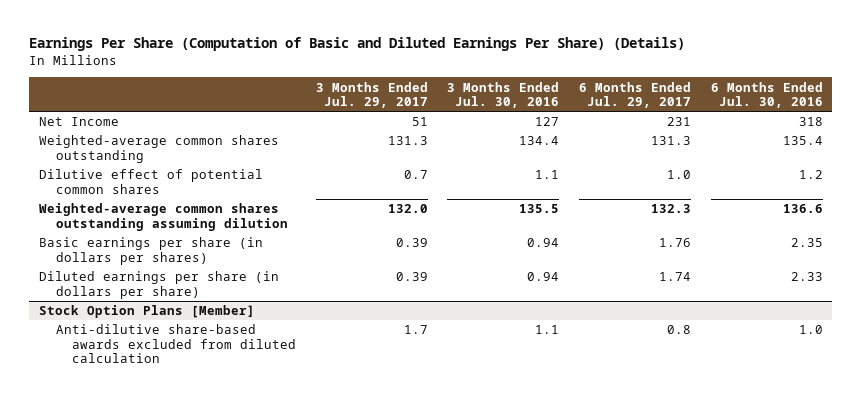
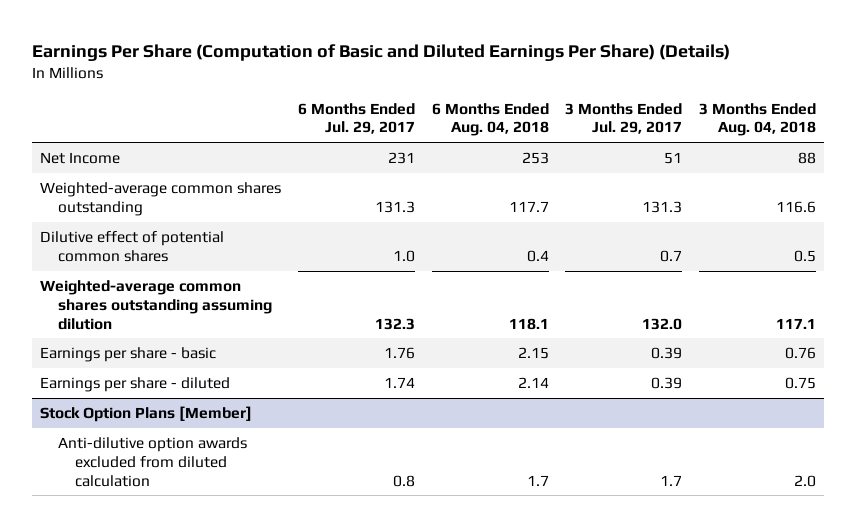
[447,81,560,108] 3 Months Ended Jul. 30, 2016 -> none
[710,81,823,108] 6 Months Ended Jul. 30, 2016 -> none
none -> [431,102,549,137] 6 Months Ended Aug. 04, 2018
none -> [698,102,816,137] 3 Months Ended Aug. 04, 2018
[39,237,264,265] Basic earnings per share (in dollars per shares) -> [40,347,217,363] Earnings per share - basic
[39,271,280,299] Diluted earnings per share (in dollars per share) -> [40,377,231,393] Earnings per share - diluted
[55,324,296,363] Anti-dilutive share-based awards excluded from diluted calculation -> [57,437,247,487] Anti-dilutive option awards excluded from diluted calculation

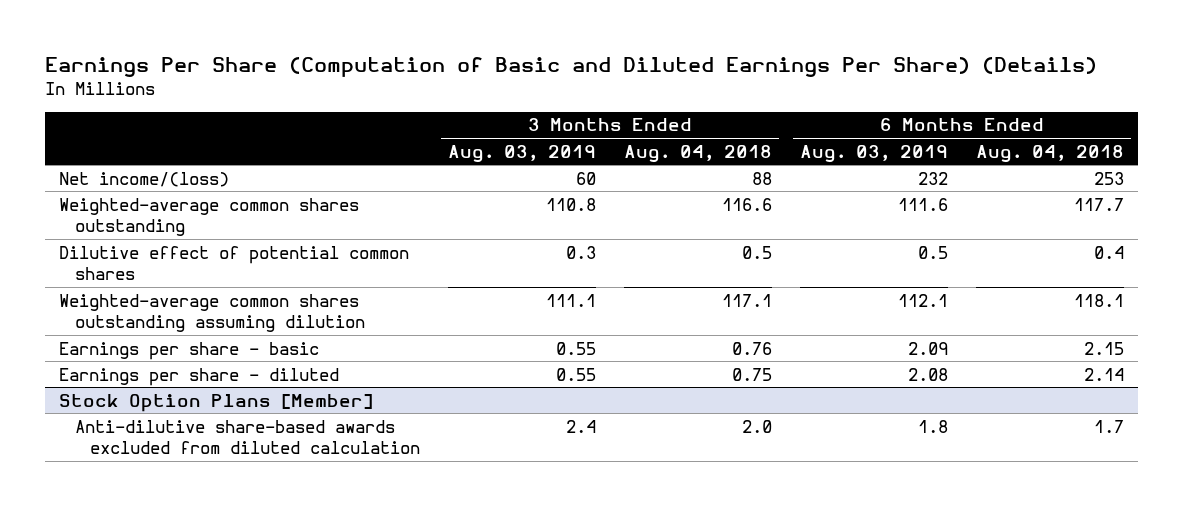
[298,102,416,135] 6 Months Ended Jul. 29, 2017 -> none
[565,102,683,135] 3 Months Ended Jul. 29, 2017 -> none
none -> [448,144,597,163] Aug. 03, 2019
none -> [800,144,949,163] Aug. 03, 2019
[40,152,121,165] Net Income -> [58,171,229,187] Net income/(loss)
[57,437,247,487] Anti-dilutive option awards excluded from diluted calculation -> [74,419,421,455] Anti-dilutive share-based awards excluded from diluted calculation

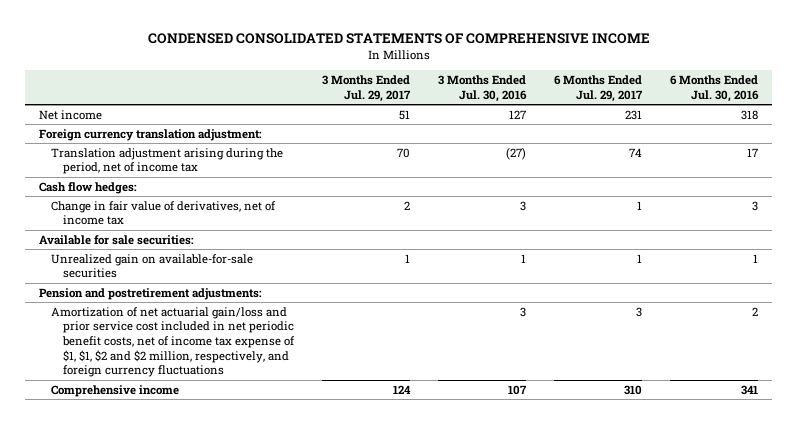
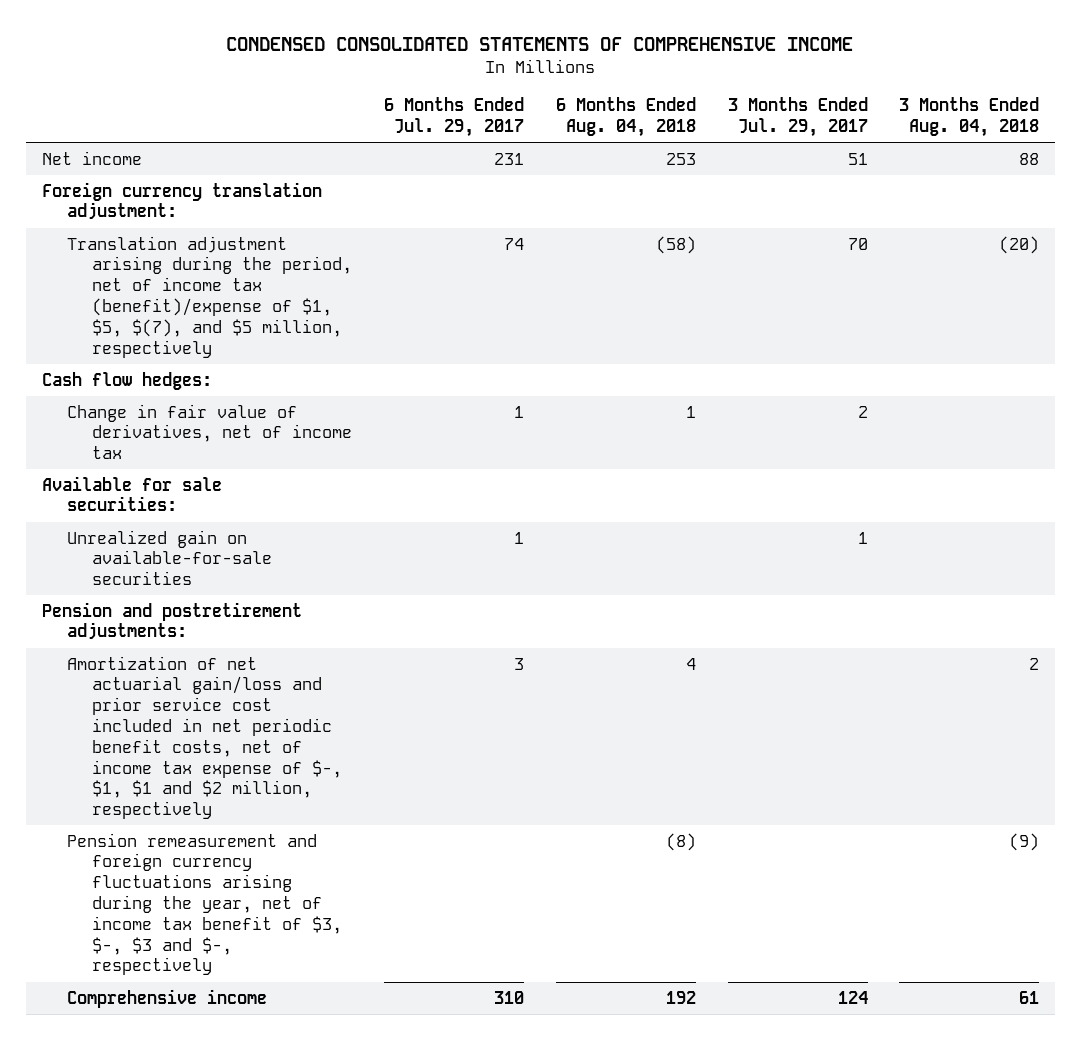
[437,75,527,102] 3 Months Ended Jul. 30, 2016 -> none
[669,75,759,102] 6 Months Ended Jul. 30, 2016 -> none
none -> [555,97,696,138] 6 Months Ended Aug. 04, 2018
none -> [899,97,1040,138] 3 Months Ended Aug. 04, 2018
[50,147,283,175] Translation adjustment arising during the period, net of income tax -> [66,235,353,358] Translation adjustment arising during the period, net of income tax (benefit)/expense of $1, $5, $(7), and $5 million, respectively
[50,306,295,378] Amortization of net actuarial gain/loss and prior service cost included in net periodic benefit costs, net of income tax expense of $1, $1, $2 and $2 million, respectively, and foreign currency fluctuations -> [66,655,343,820] Amortization of net actuarial gain/loss and prior service cost included in net periodic benefit costs, net of income tax expense of $-, $1, $1 and $2 million, respectively
none -> [66,832,343,976] Pension remeasurement and foreign currency fluctuations arising during the year, net of income tax benefit of $3, $-, $3 and $-, respectively

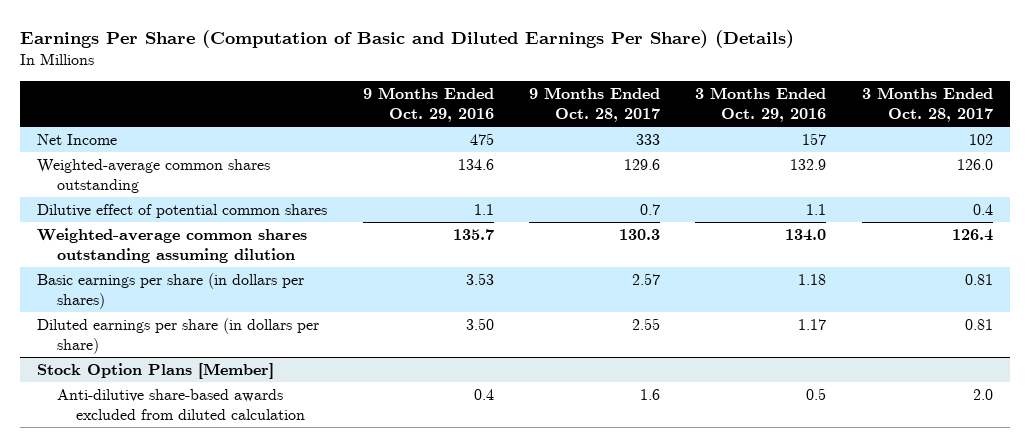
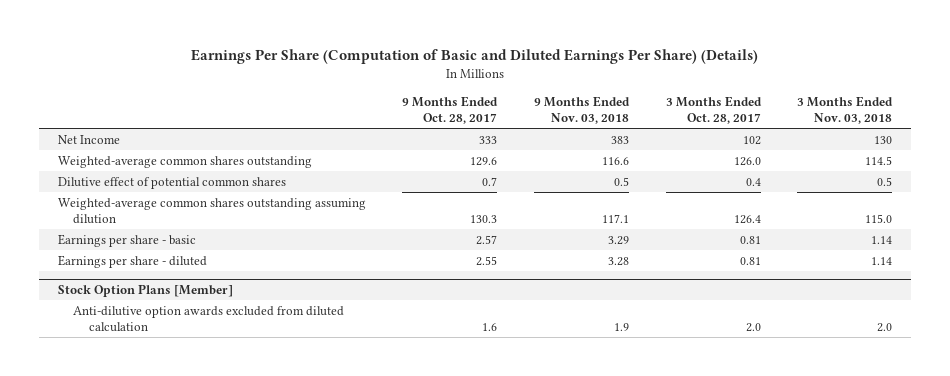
[362,86,494,122] 9 Months Ended Oct. 29, 2016 -> none
[695,86,827,122] 3 Months Ended Oct. 29, 2016 -> none
none -> [534,95,631,124] 9 Months Ended Nov. 03, 2018
none -> [797,95,894,124] 3 Months Ended Nov. 03, 2018
[37,272,305,310] Basic earnings per share (in dollars per shares) -> [57,233,196,247] Earnings per share - basic
[37,317,320,355] Diluted earnings per share (in dollars per share) -> [57,254,207,268] Earnings per share - diluted
[56,388,306,421] Anti-dilutive share-based awards excluded from diluted calculation -> [73,305,345,332] Anti-dilutive option awards excluded from diluted calculation

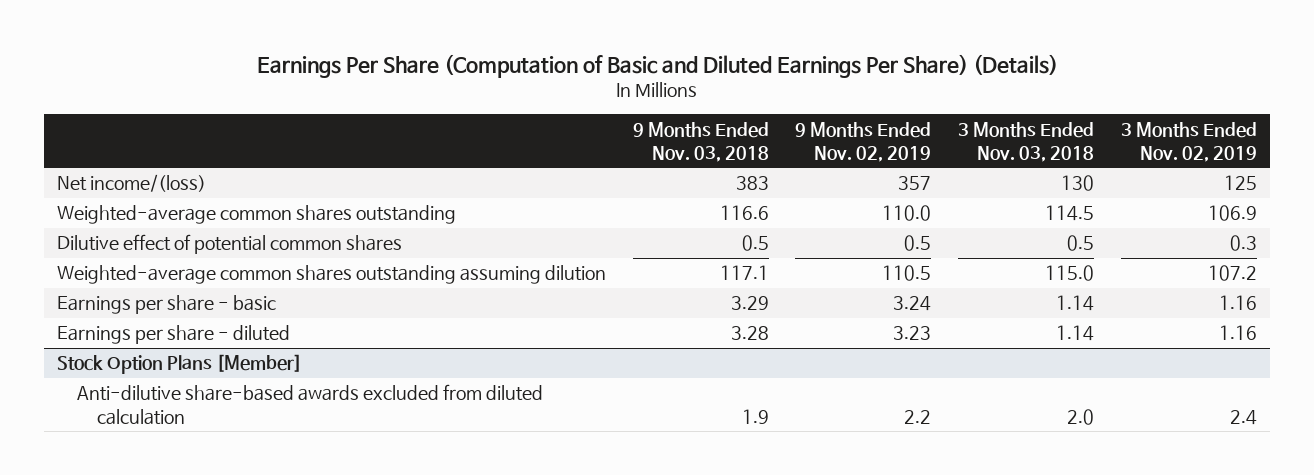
[402,95,499,124] 9 Months Ended Oct. 28, 2017 -> none
[665,95,762,124] 3 Months Ended Oct. 28, 2017 -> none
none -> [795,121,932,163] 9 Months Ended Nov. 02, 2019
none -> [1120,121,1257,163] 3 Months Ended Nov. 02, 2019
[57,134,120,144] Net Income -> [57,174,207,193] Net income/(loss)
[73,305,345,332] Anti-dilutive option awards excluded from diluted calculation -> [77,384,544,425] Anti-dilutive share-based awards excluded from diluted calculation

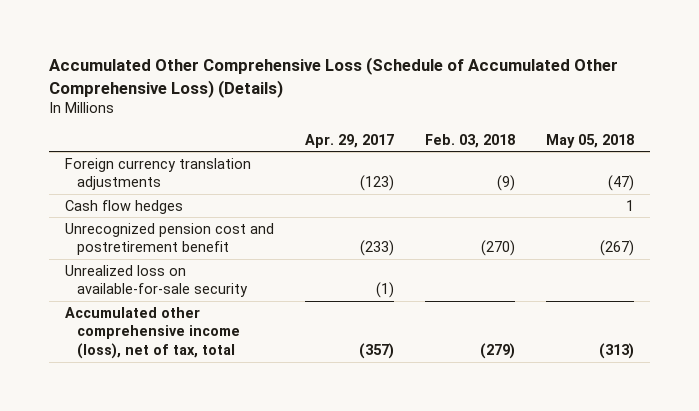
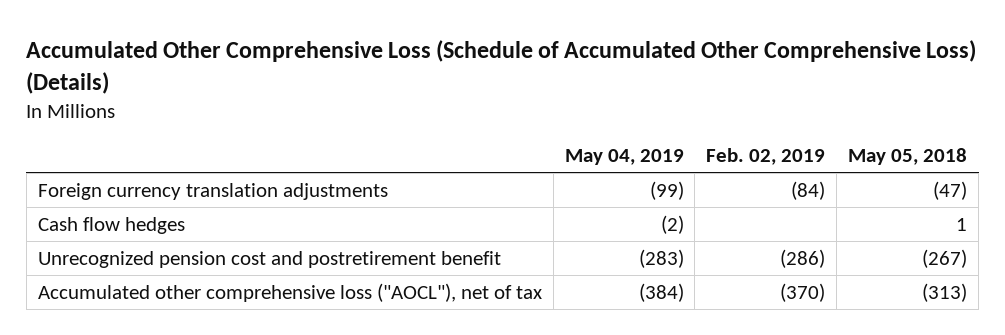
[304,133,394,148] Apr. 29, 2017 -> none
[425,133,516,148] Feb. 03, 2018 -> none
none -> [564,148,684,165] May 04, 2019
none -> [706,147,826,165] Feb. 02, 2019
[64,264,248,298] Unrealized loss on available-for-sale security -> none
[64,306,240,360] Accumulated other comprehensive income (loss), net of tax, total -> [37,282,542,302] Accumulated other comprehensive loss ("AOCL"), net of tax

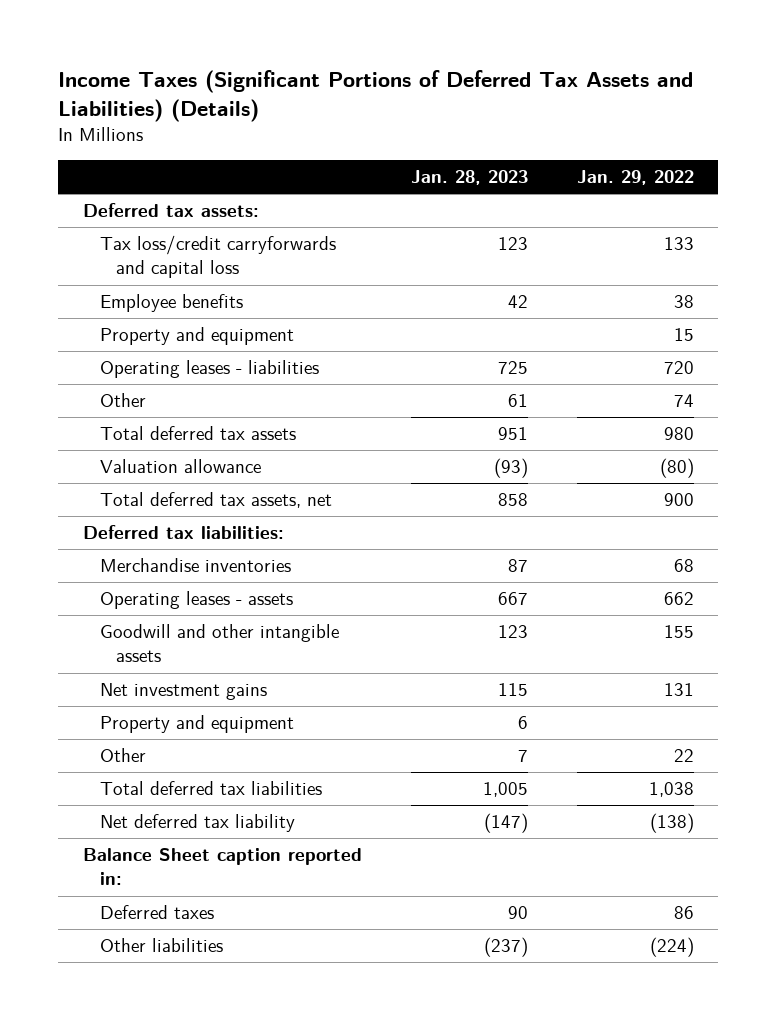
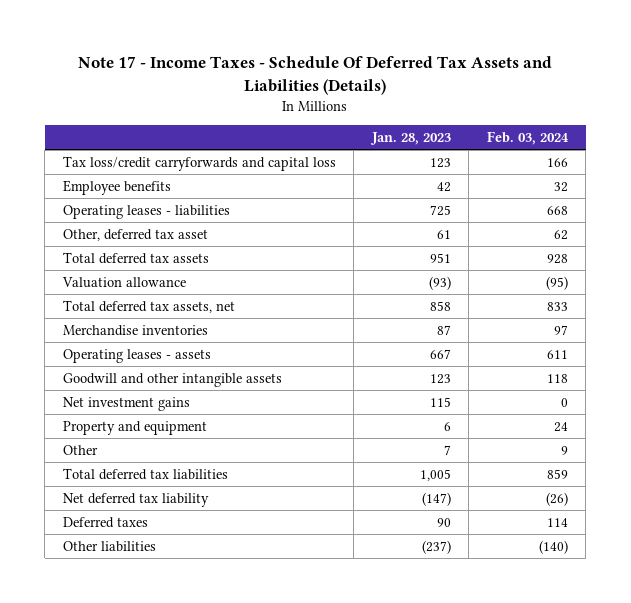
[58,70,694,123] Income Taxes (Significant Portions of Deferred Tax Assets and Liabilities) (Details) -> [78,55,553,95] Note 17 - Income Taxes - Schedule Of Deferred Tax Assets and Liabilities (Details)
[576,170,694,186] Jan. 29, 2022 -> none
none -> [486,130,569,145] Feb. 03, 2024
[82,203,259,218] Deferred tax assets: -> none
[99,327,294,346] Property and equipment -> none
[99,393,146,408] Other -> [62,228,208,241] Other, deferred tax asset
[82,525,284,540] Deferred tax liabilities: -> none
[82,848,362,886] Balance Sheet caption reported in: -> none

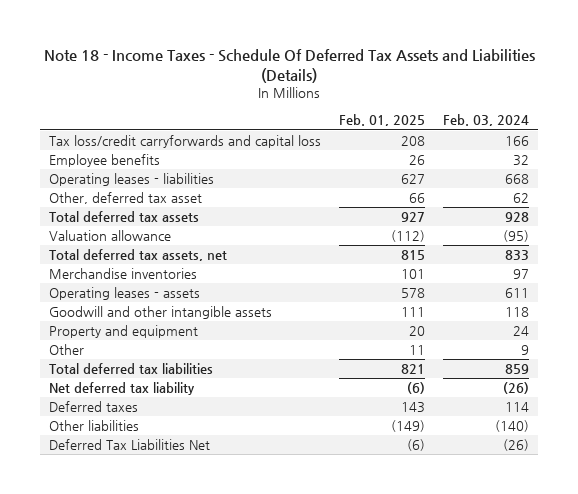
[78,55,553,95] Note 17 - Income Taxes - Schedule Of Deferred Tax Assets and Liabilities (Details) -> [43,49,535,84] Note 18 - Income Taxes - Schedule Of Deferred Tax Assets and Liabilities (Details)
[369,131,451,145] Jan. 28, 2023 -> none
none -> [338,114,425,127] Feb. 01, 2025
[62,396,190,411] Net investment gains -> none
none -> [49,439,211,451] Deferred Tax Liabilities Net

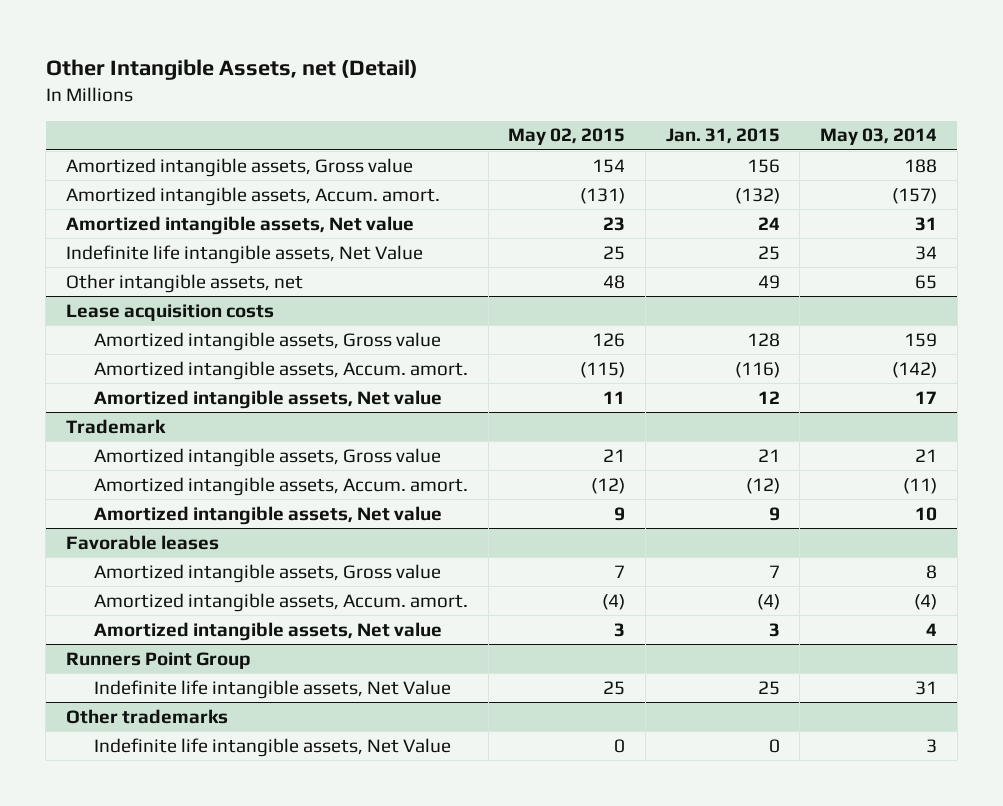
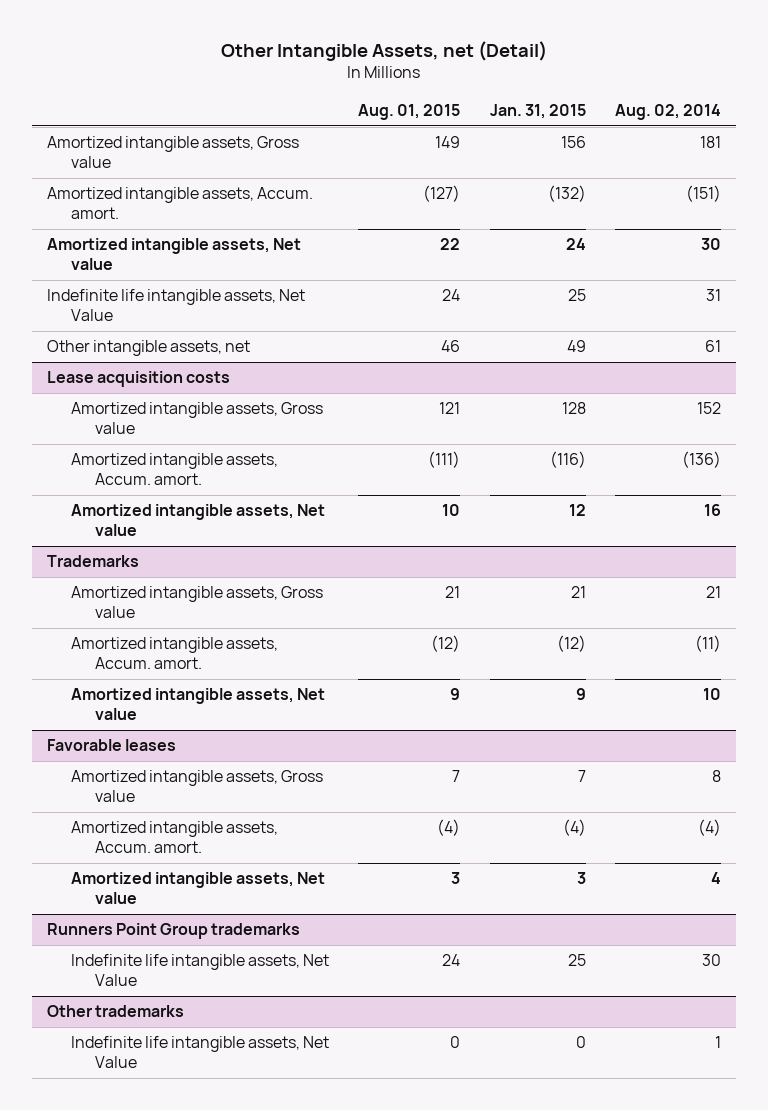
[508,128,626,146] May 02, 2015 -> none
[820,128,938,146] May 03, 2014 -> none
none -> [358,103,461,120] Aug. 01, 2015
none -> [615,103,722,120] Aug. 02, 2014
[65,418,166,434] Trademark -> [46,555,139,568] Trademarks
[65,651,251,669] Runners Point Group -> [46,923,300,940] Runners Point Group trademarks

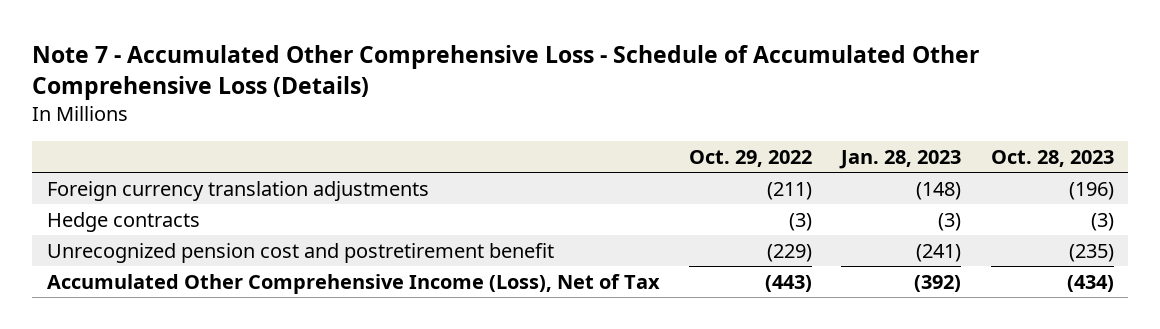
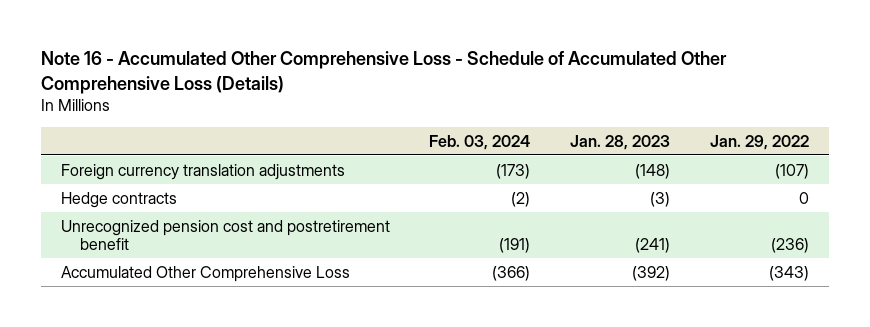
[31,44,979,100] Note 7 - Accumulated Other Comprehensive Loss - Schedule of Accumulated Other Comprehensive Loss (Details) -> [40,51,727,94] Note 16 - Accumulated Other Comprehensive Loss - Schedule of Accumulated Other Comprehensive Loss (Details)
[688,149,812,167] Oct. 29, 2022 -> none
[990,149,1114,167] Oct. 28, 2023 -> none
none -> [429,134,531,150] Feb. 03, 2024
none -> [709,134,809,150] Jan. 29, 2022
[46,273,660,294] Accumulated Other Comprehensive Income (Loss), Net of Tax -> [60,265,350,282] Accumulated Other Comprehensive Loss

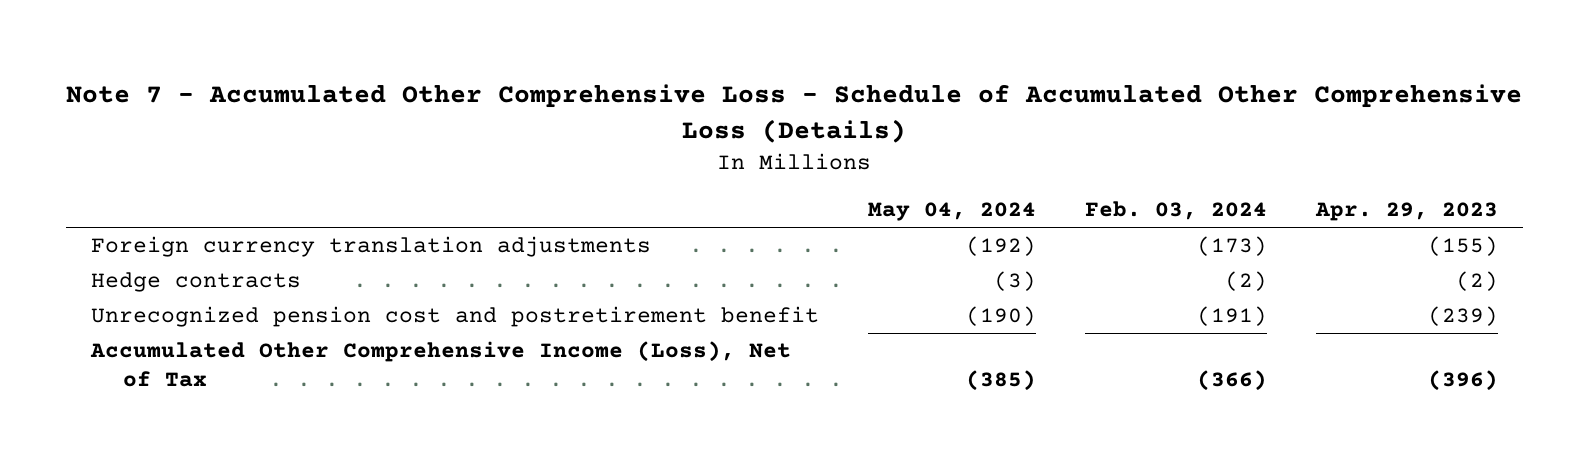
[40,51,727,94] Note 16 - Accumulated Other Comprehensive Loss - Schedule of Accumulated Other Comprehensive Loss (Details) -> [66,83,1523,143] Note 7 - Accumulated Other Comprehensive Loss - Schedule of Accumulated Other Comprehensive Loss (Details)
[570,134,671,150] Jan. 28, 2023 -> none
[709,134,809,150] Jan. 29, 2022 -> none
none -> [867,202,1036,222] May 04, 2024
none -> [1315,202,1499,222] Apr. 29, 2023
[60,265,350,282] Accumulated Other Comprehensive Loss -> [89,341,791,387] Accumulated Other Comprehensive Income (Loss), Net of Tax

